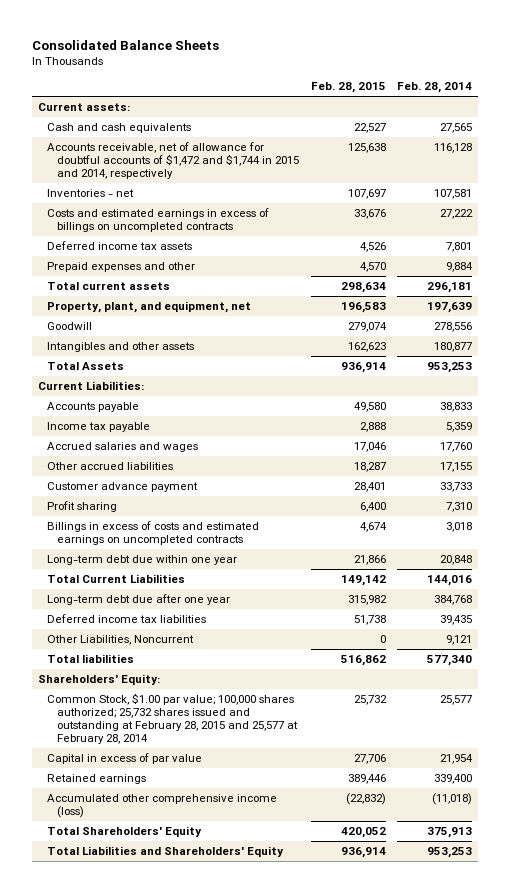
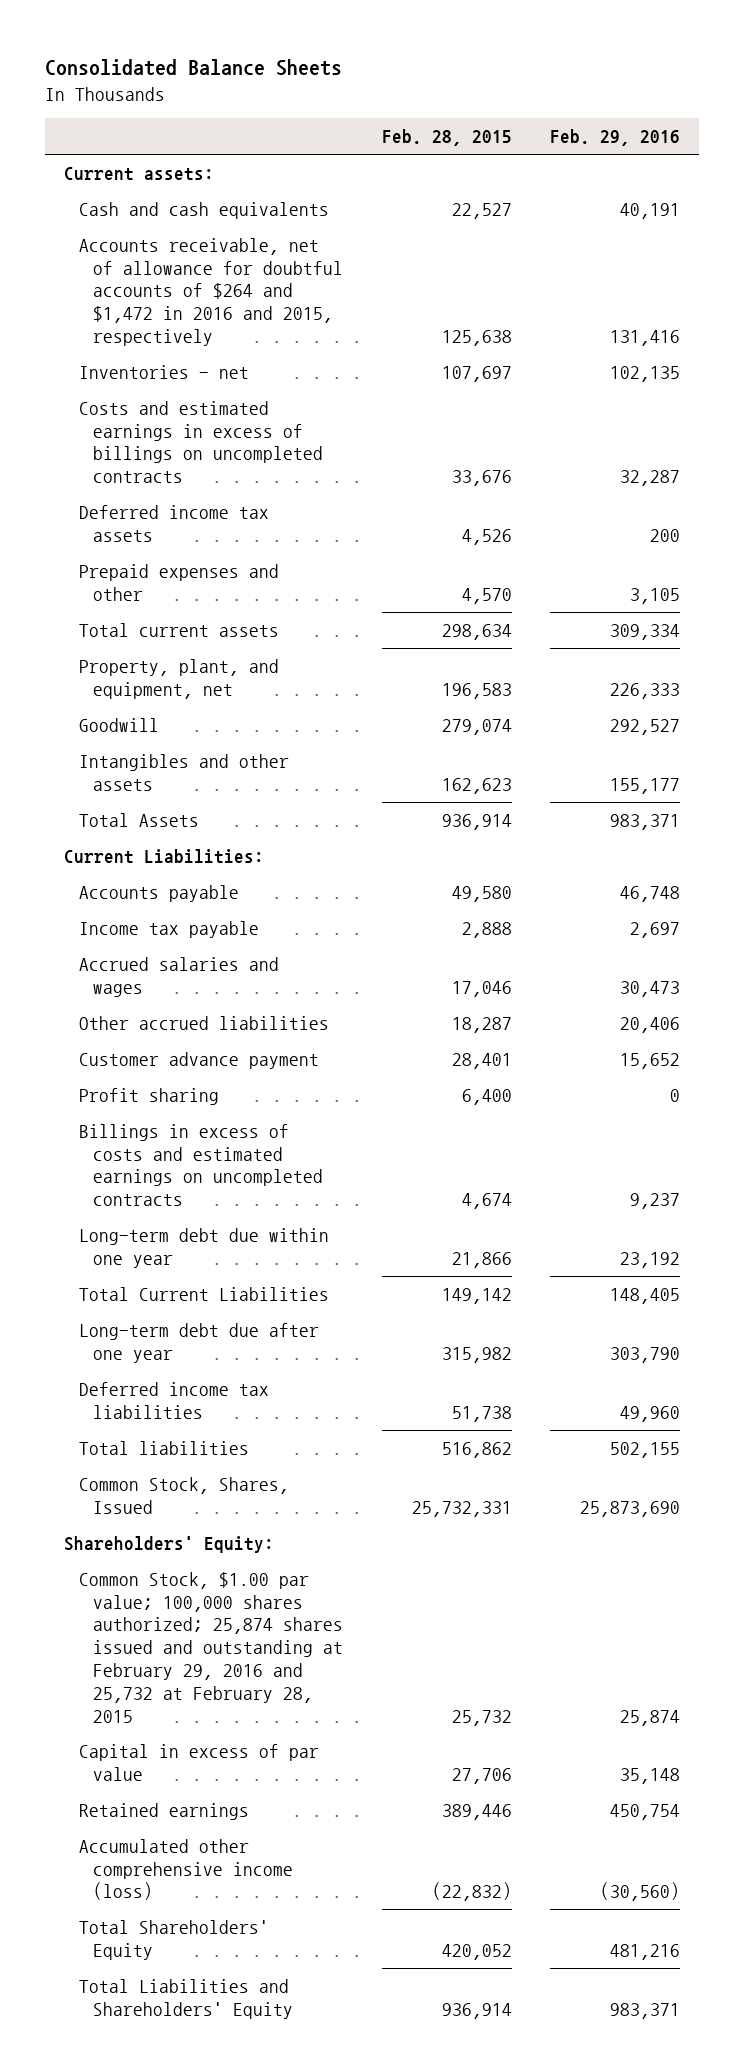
[397,82,473,94] Feb. 28, 2014 -> none
none -> [550,129,681,147] Feb. 29, 2016
[47,141,300,180] Accounts receivable, net of allowance for doubtful accounts of $1,472 and $1,744 in 2015 and 2014, respectively -> [78,237,343,347] Accounts receivable, net of allowance for doubtful accounts of $264 and $1,472 in 2016 and 2015, respectively
[47,634,195,645] Other Liabilities, Noncurrent -> none
none -> [78,1476,289,1514] Common Stock, Shares, Issued
[47,692,299,745] Common Stock, $1.00 par value; 100,000 shares authorized; 25,732 shares issued and outstanding at February 28, 2015 and 25,577 at February 28, 2014 -> [78,1571,343,1723] Common Stock, $1.00 par value; 100,000 shares authorized; 25,874 shares issued and outstanding at February 29, 2016 and 25,732 at February 28, 2015

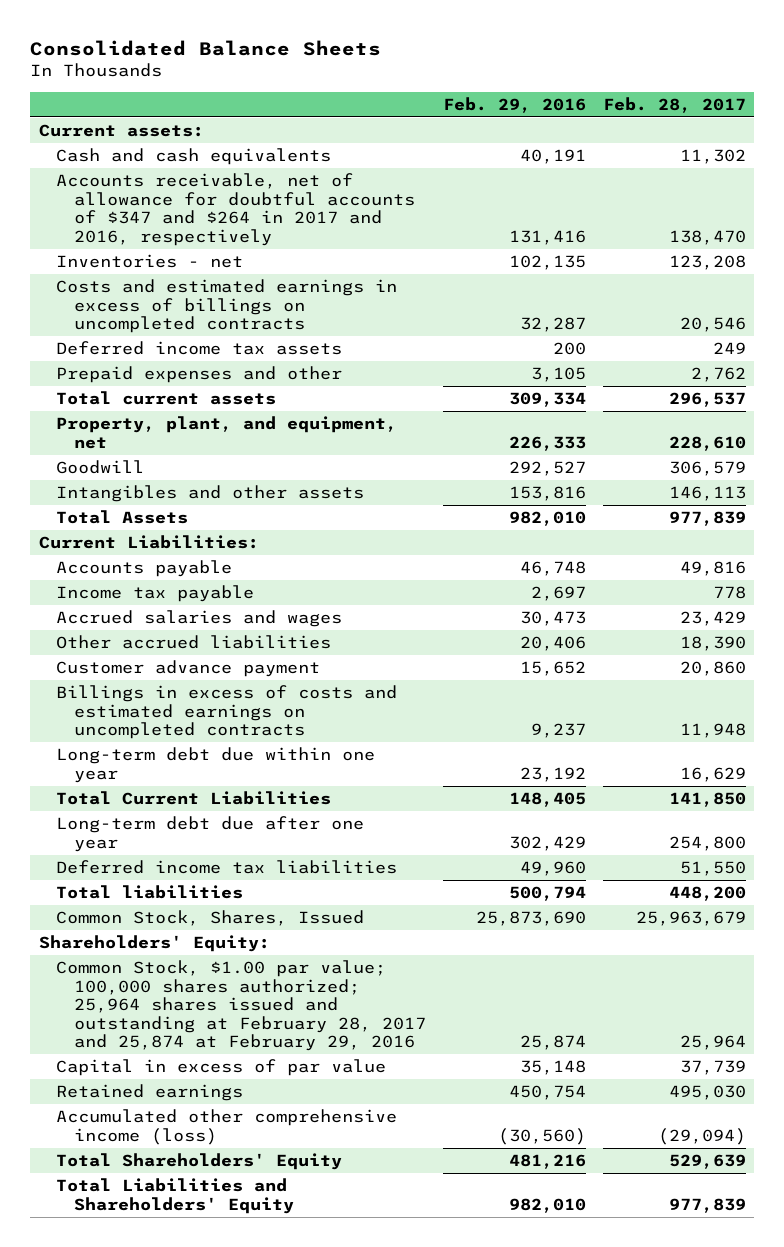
[381,129,512,147] Feb. 28, 2015 -> none
none -> [602,96,746,113] Feb. 28, 2017
[78,237,343,347] Accounts receivable, net of allowance for doubtful accounts of $264 and $1,472 in 2016 and 2015, respectively -> [56,173,415,246] Accounts receivable, net of allowance for doubtful accounts of $347 and $264 in 2017 and 2016, respectively
[610,777,681,794] 155,177 -> [508,486,586,502] 153,816
[610,813,681,830] 983,371 -> [508,511,586,527] 982,010
[78,1087,219,1105] Profit sharing -> none
[610,1346,681,1363] 303,790 -> [508,835,586,851] 302,429
[610,1441,681,1458] 502,155 -> [508,886,586,902] 500,794
[78,1571,343,1723] Common Stock, $1.00 par value; 100,000 shares authorized; 25,874 shares issued and outstanding at February 29, 2016 and 25,732 at February 28, 2015 -> [56,960,426,1052] Common Stock, $1.00 par value; 100,000 shares authorized; 25,964 shares issued and outstanding at February 28, 2017 and 25,874 at February 29, 2016
[610,2002,681,2019] 983,371 -> [508,1197,586,1213] 982,010

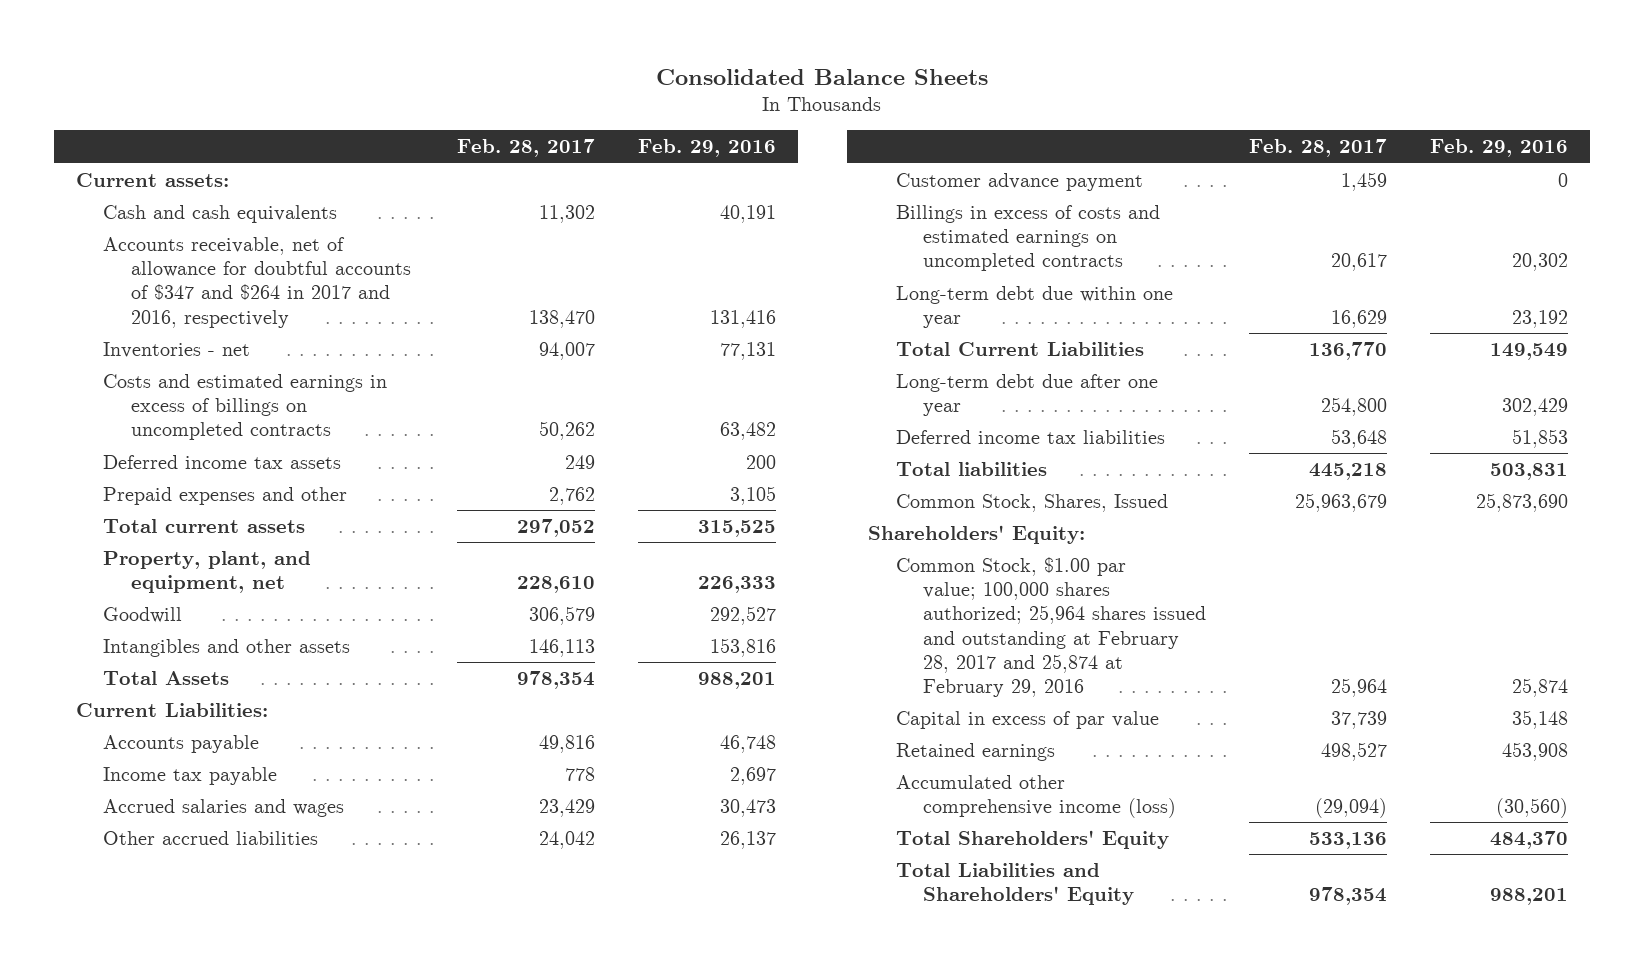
[508,255,586,271] 102,135 -> [720,341,777,360] 77,131
[668,255,746,271] 123,208 -> [539,341,596,360] 94,007
[519,317,586,333] 32,287 -> [720,422,777,441] 63,482
[679,317,746,333] 20,546 -> [539,421,596,441] 50,262
[508,392,586,408] 309,334 -> [698,519,777,537] 315,525
[668,392,746,408] 296,537 -> [517,518,596,537] 297,052
[508,511,586,527] 982,010 -> [698,671,777,689] 988,201
[668,511,746,527] 977,839 -> [517,670,596,689] 978,354
[519,636,586,652] 20,406 -> [720,830,777,849] 26,137
[679,636,746,652] 18,390 -> [539,830,596,849] 24,042
[519,661,586,677] 15,652 -> [1558,172,1569,187] 0
[679,661,746,677] 20,860 -> [1341,171,1388,191] 1,459
[530,723,586,739] 9,237 -> [1512,253,1569,272] 20,302
[679,723,746,739] 11,948 -> [1331,253,1388,272] 20,617
[508,792,586,808] 148,405 -> [1490,342,1569,360] 149,549
[668,792,746,808] 141,850 -> [1309,341,1388,360] 136,770
[519,861,586,877] 49,960 -> [1512,428,1569,448] 51,853
[679,861,746,877] 51,550 -> [1331,428,1388,448] 53,648
[508,886,586,902] 500,794 -> [1490,462,1569,480] 503,831
[668,886,746,902] 448,200 -> [1309,462,1388,480] 445,218
[508,1085,586,1101] 450,754 -> [1502,741,1569,761] 453,908
[668,1085,746,1101] 495,030 -> [1321,741,1388,761] 498,527
[508,1154,586,1170] 481,216 -> [1490,830,1569,849] 484,370
[668,1154,746,1170] 529,639 -> [1309,831,1388,849] 533,136
[508,1197,586,1213] 982,010 -> [1490,888,1569,906] 988,201
[668,1197,746,1213] 977,839 -> [1309,887,1388,906] 978,354

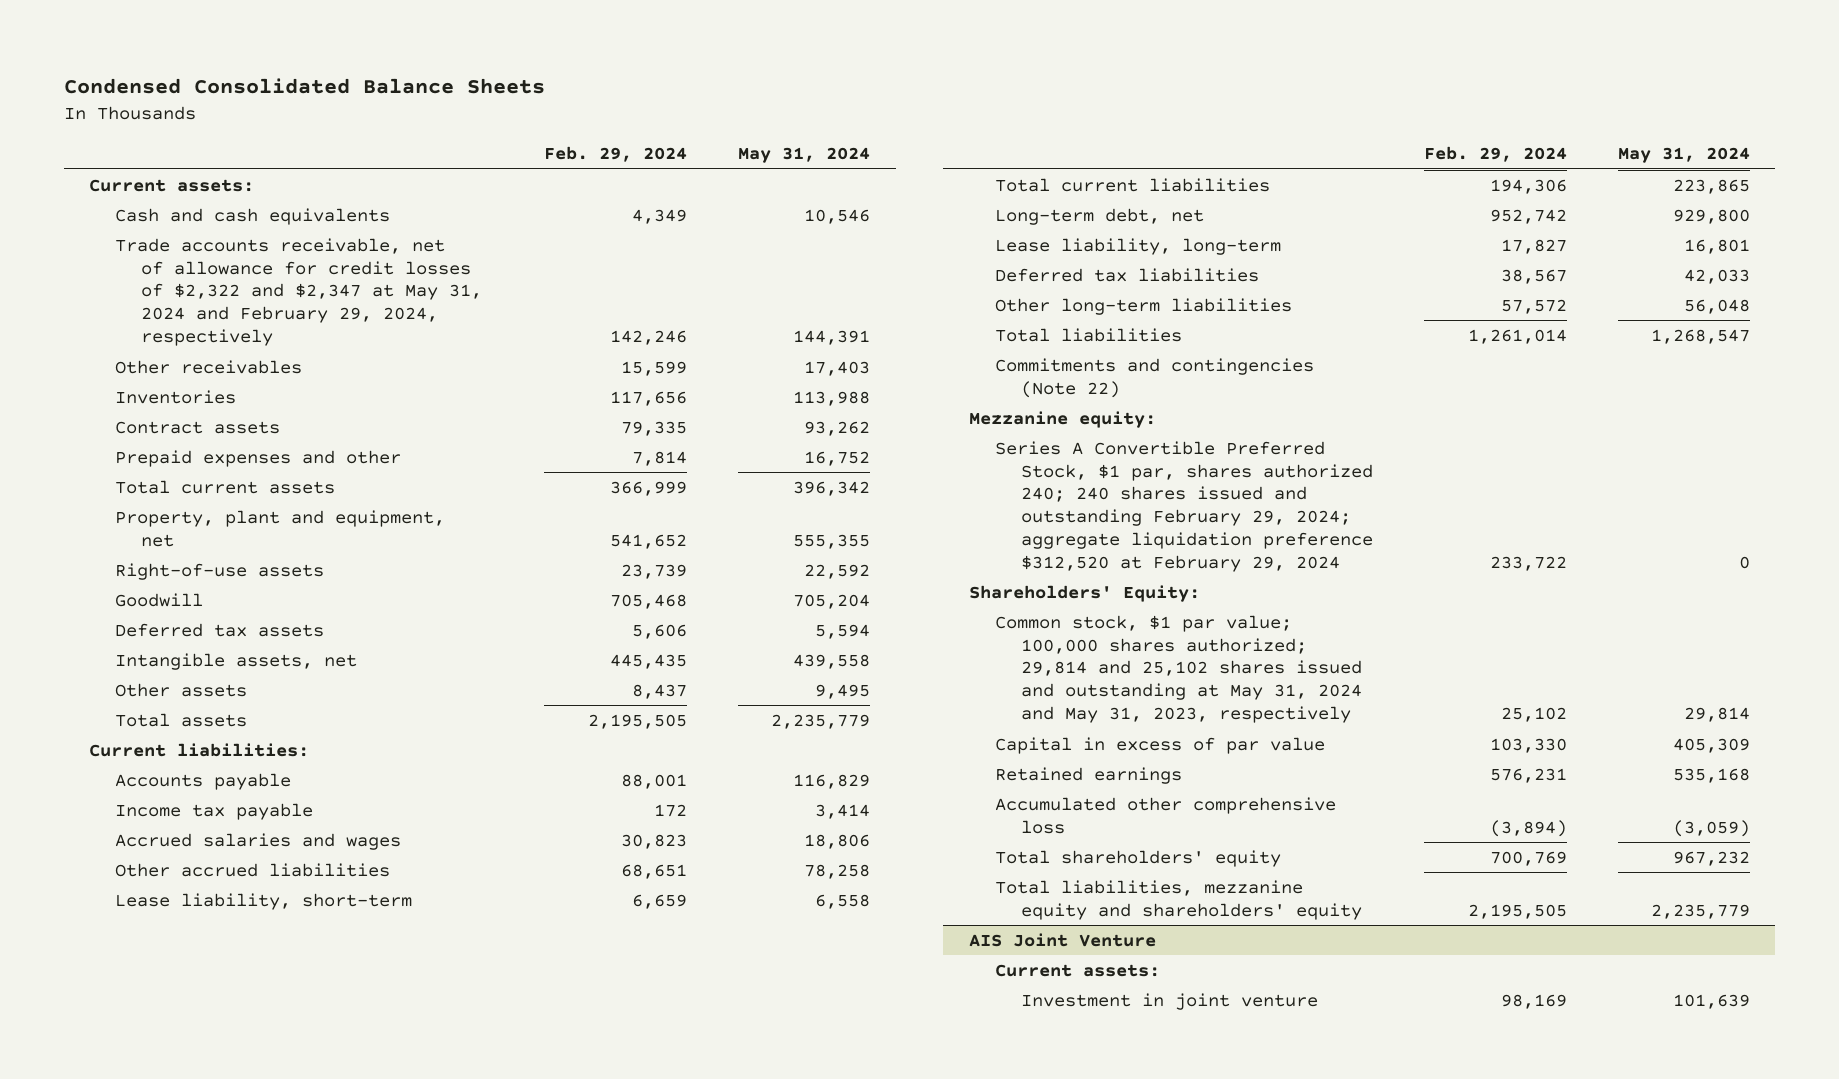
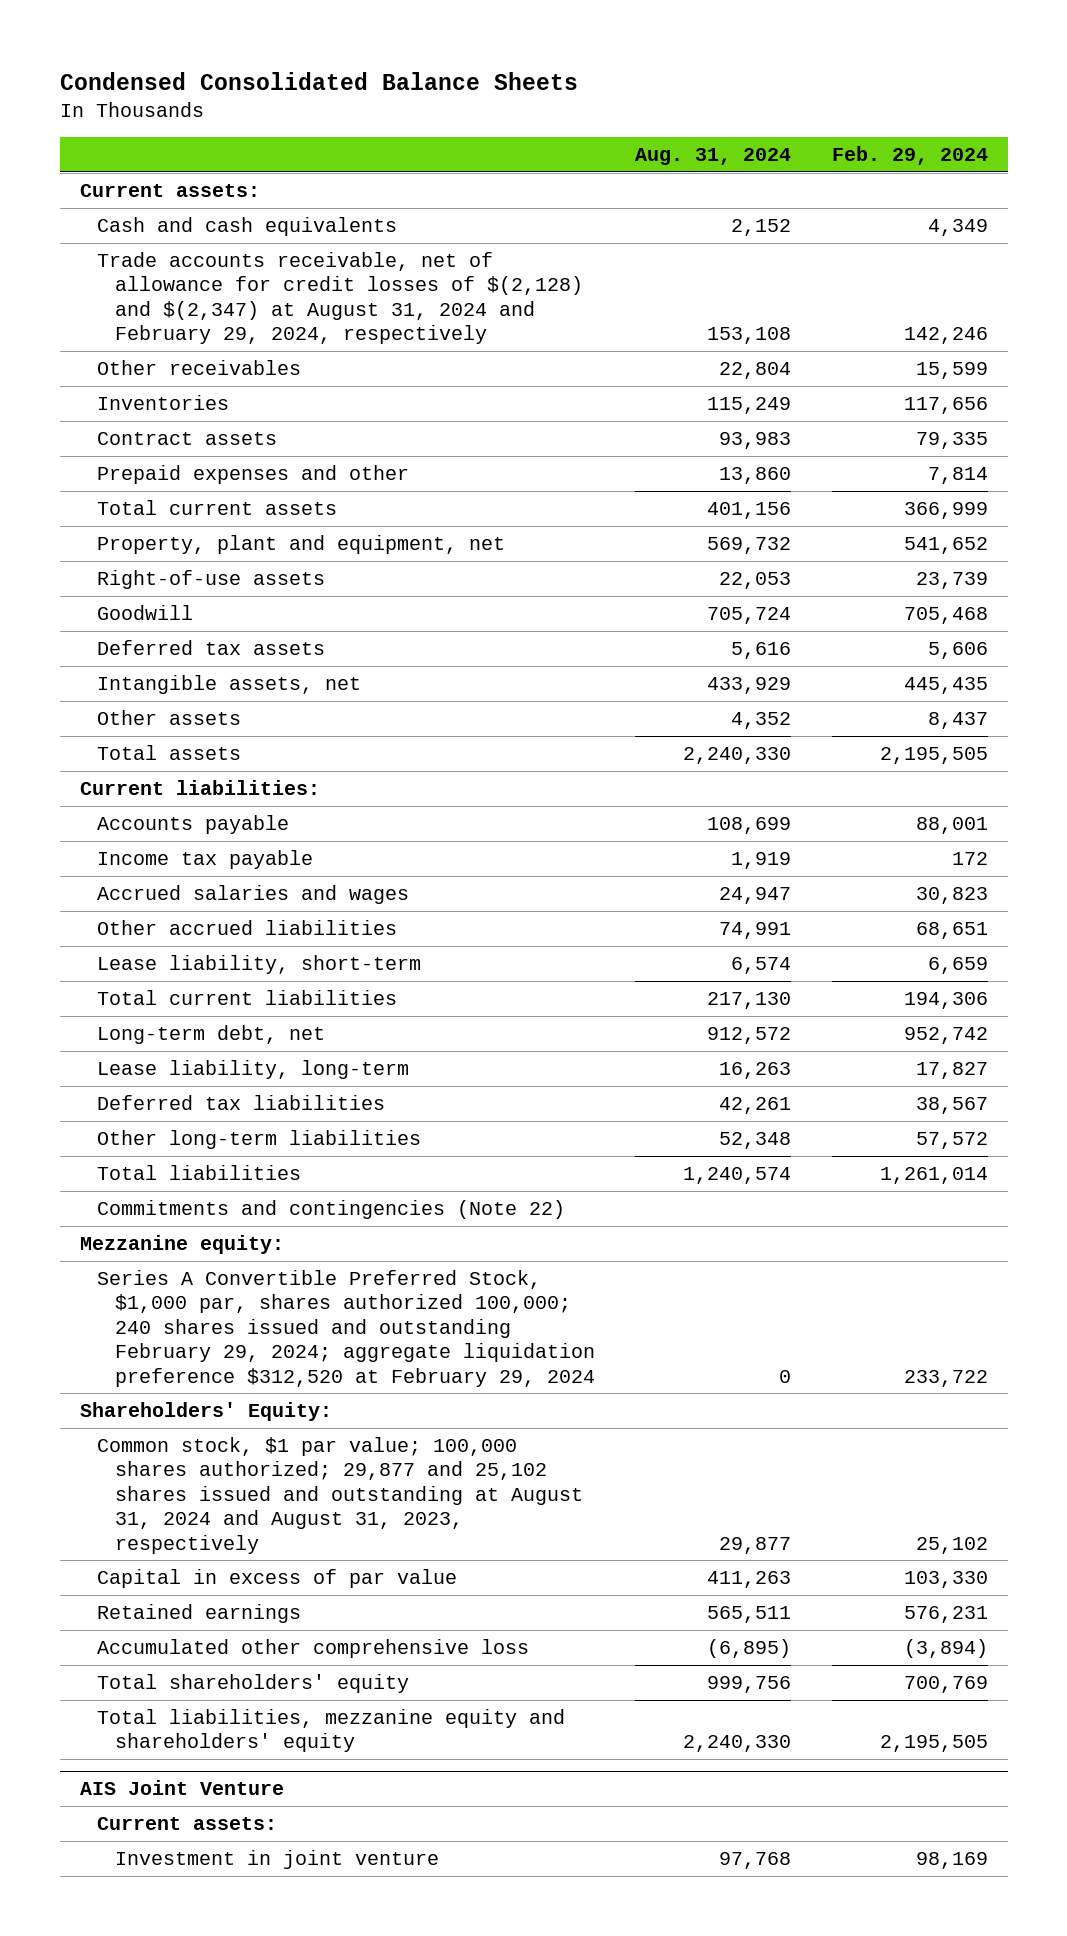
[738,147,871,164] May 31, 2024 -> none
none -> [635,147,792,165] Aug. 31, 2024
[115,237,483,346] Trade accounts receivable, net of allowance for credit losses of $2,322 and $2,347 at May 31, 2024 and February 29, 2024, respectively -> [97,251,583,345] Trade accounts receivable, net of allowance for credit losses of $(2,128) and $(2,347) at August 31, 2024 and February 29, 2024, respectively
[994,440,1373,572] Series A Convertible Preferred Stock, $1 par, shares authorized 240; 240 shares issued and outstanding February 29, 2024; aggregate liquidation preference $312,520 at February 29, 2024 -> [97,1269,595,1387] Series A Convertible Preferred Stock, $1,000 par, shares authorized 100,000; 240 shares issued and outstanding February 29, 2024; aggregate liquidation preference $312,520 at February 29, 2024
[994,614,1362,723] Common stock, $1 par value; 100,000 shares authorized; 29,814 and 25,102 shares issued and outstanding at May 31, 2024 and May 31, 2023, respectively -> [97,1436,583,1554] Common stock, $1 par value; 100,000 shares authorized; 29,877 and 25,102 shares issued and outstanding at August 31, 2024 and August 31, 2023, respectively

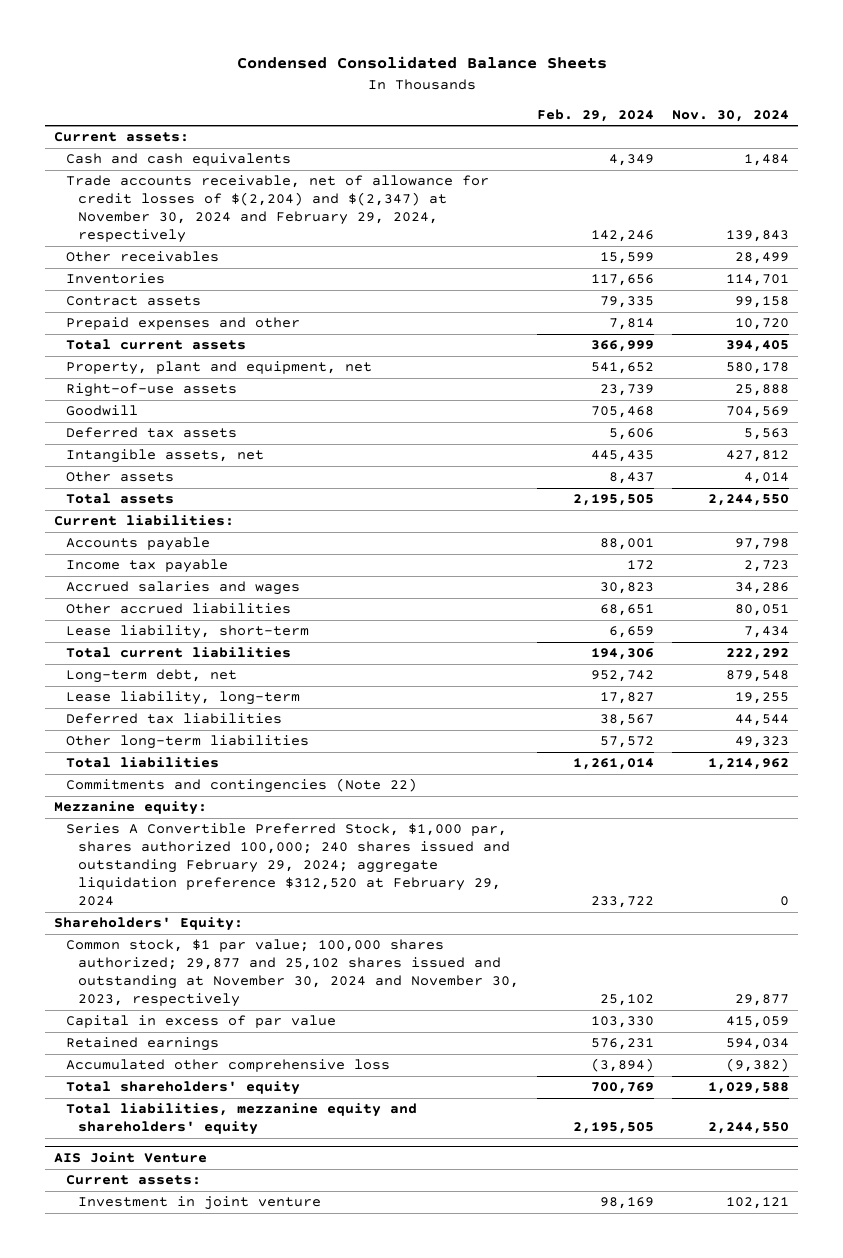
[635,147,792,165] Aug. 31, 2024 -> none
none -> [671,109,789,122] Nov. 30, 2024
[97,251,583,345] Trade accounts receivable, net of allowance for credit losses of $(2,128) and $(2,347) at August 31, 2024 and February 29, 2024, respectively -> [66,175,490,244] Trade accounts receivable, net of allowance for credit losses of $(2,204) and $(2,347) at November 30, 2024 and February 29, 2024, respectively
[97,1436,583,1554] Common stock, $1 par value; 100,000 shares authorized; 29,877 and 25,102 shares issued and outstanding at August 31, 2024 and August 31, 2023, respectively -> [66,939,519,1008] Common stock, $1 par value; 100,000 shares authorized; 29,877 and 25,102 shares issued and outstanding at November 30, 2024 and November 30, 2023, respectively

